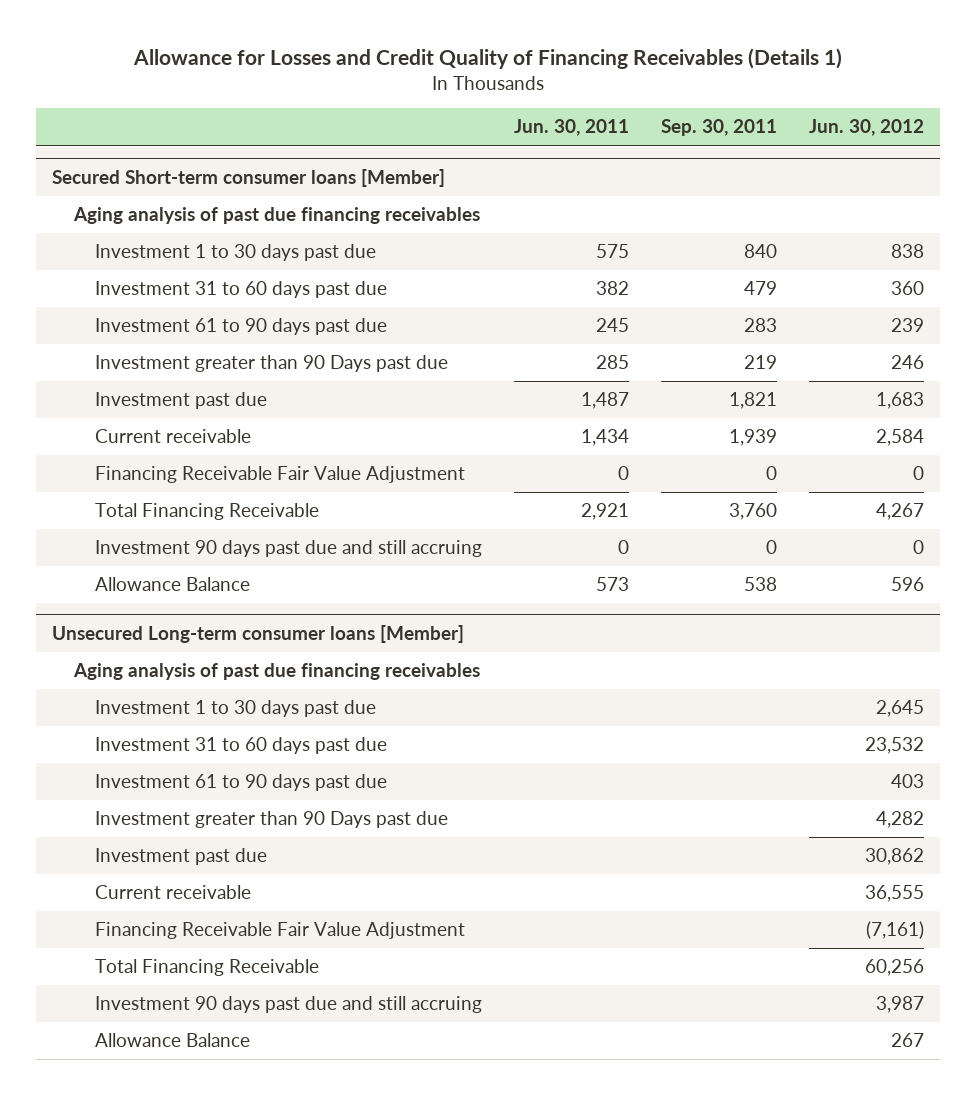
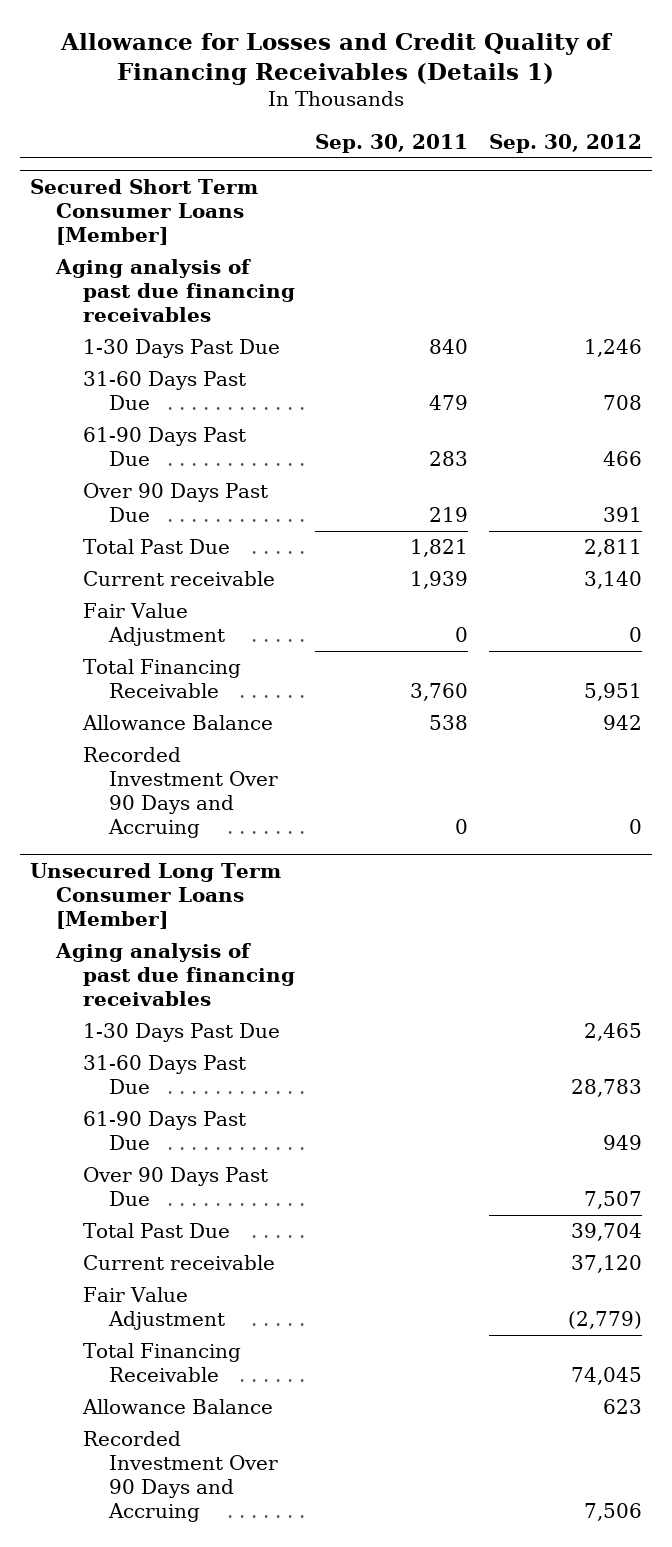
[513,119,629,137] Jun. 30, 2011 -> none
[808,119,924,137] Jun. 30, 2012 -> none
none -> [488,133,642,153] Sep. 30, 2012
[52,168,446,187] Secured Short-term consumer loans [Member] -> [30,179,259,245] Secured Short Term Consumer Loans [Member]
[94,244,376,262] Investment 1 to 30 days past due -> [82,339,280,359] 1-30 Days Past Due
[94,281,387,299] Investment 31 to 60 days past due -> [82,371,246,411] 31-60 Days Past Due
[94,318,387,336] Investment 61 to 90 days past due -> [82,427,246,467] 61-90 Days Past Due
[94,355,448,373] Investment greater than 90 Days past due -> [82,483,268,523] Over 90 Days Past Due
[94,392,267,410] Investment past due -> [82,539,230,555] Total Past Due
[94,466,465,484] Financing Receivable Fair Value Adjustment -> [82,603,226,647] Fair Value Adjustment
[94,540,482,558] Investment 90 days past due and still accruing -> none
none -> [82,747,279,838] Recorded Investment Over 90 Days and Accruing
[52,624,465,643] Unsecured Long-term consumer loans [Member] -> [30,863,282,929] Unsecured Long Term Consumer Loans [Member]
[94,700,376,718] Investment 1 to 30 days past due -> [82,1023,280,1043] 1-30 Days Past Due
[94,737,387,755] Investment 31 to 60 days past due -> [82,1055,246,1095] 31-60 Days Past Due
[94,774,387,792] Investment 61 to 90 days past due -> [82,1111,246,1151] 61-90 Days Past Due
[94,811,448,829] Investment greater than 90 Days past due -> [82,1167,268,1207] Over 90 Days Past Due
[94,848,267,866] Investment past due -> [82,1223,230,1239] Total Past Due
[94,922,465,940] Financing Receivable Fair Value Adjustment -> [82,1287,226,1331] Fair Value Adjustment
[94,996,482,1014] Investment 90 days past due and still accruing -> none
none -> [82,1431,279,1522] Recorded Investment Over 90 Days and Accruing

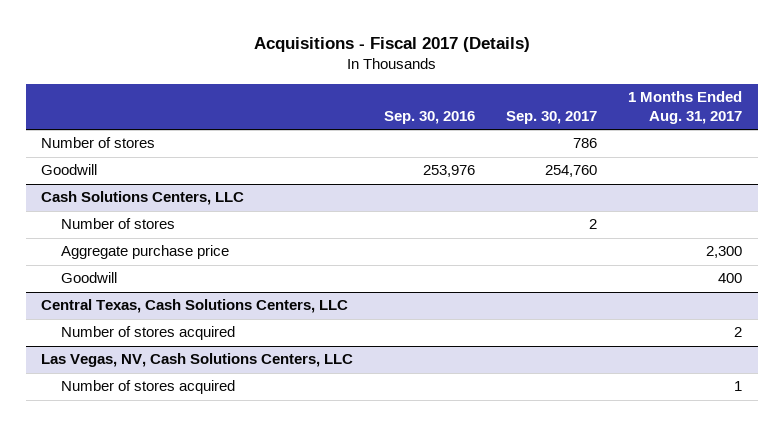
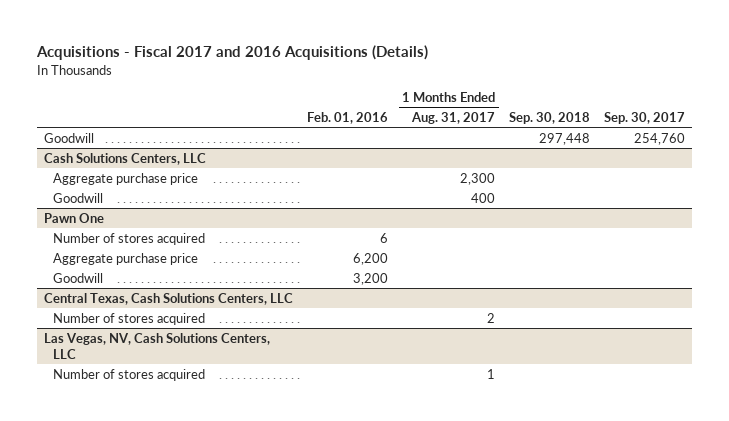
[253,36,530,52] Acquisitions - Fiscal 2017 (Details) -> [35,45,428,61] Acquisitions - Fiscal 2017 and 2016 Acquisitions (Details)
[384,111,476,125] Sep. 30, 2016 -> none
none -> [306,111,388,124] Feb. 01, 2016
none -> [509,111,591,124] Sep. 30, 2018
[41,137,156,149] Number of stores -> none
[60,218,175,230] Number of stores -> none
none -> [43,212,104,223] Pawn One
none -> [53,232,206,245] Number of stores acquired
none -> [53,252,199,265] Aggregate purchase price
none -> [53,272,104,283] Goodwill

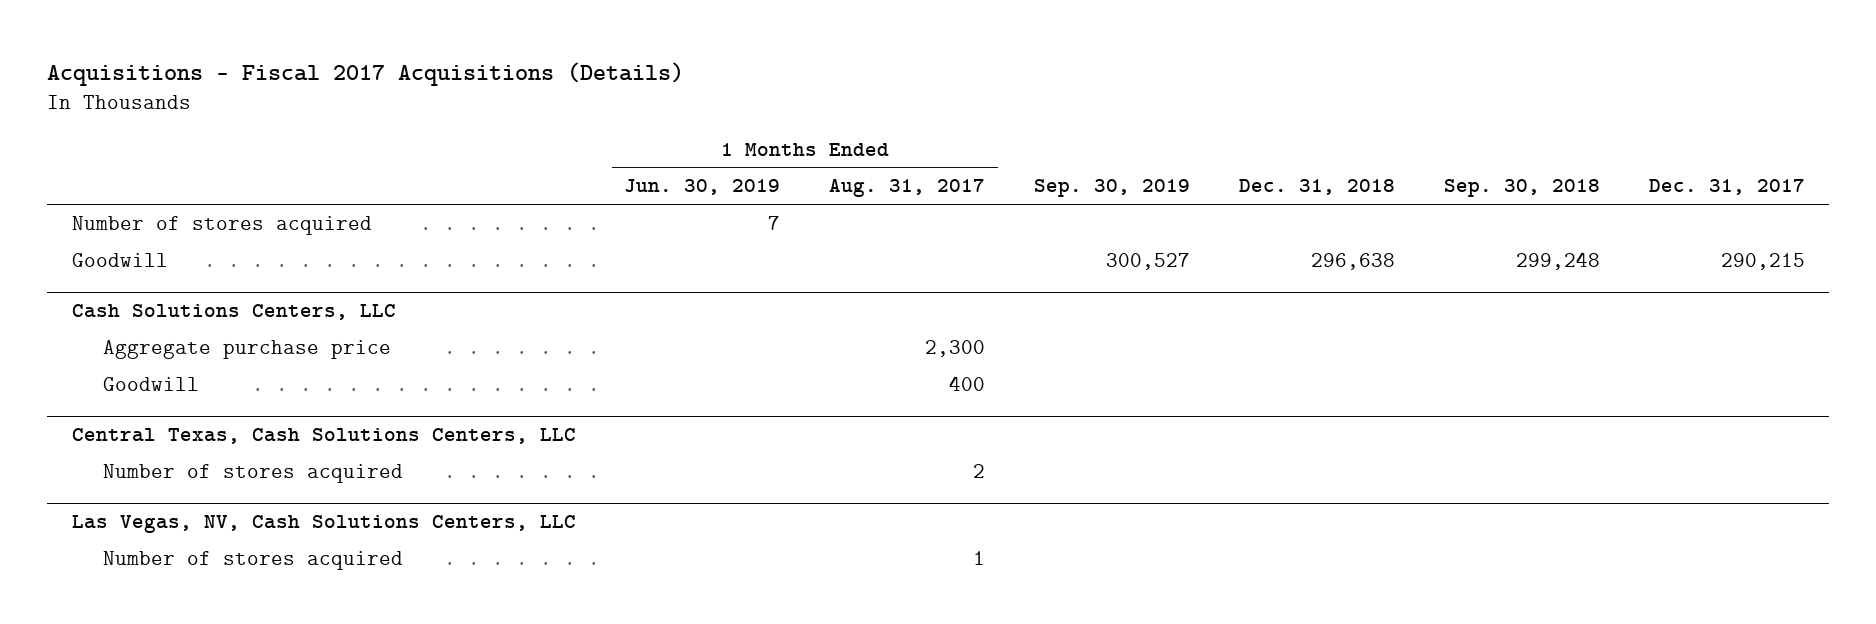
[35,45,428,61] Acquisitions - Fiscal 2017 and 2016 Acquisitions (Details) -> [47,62,685,87] Acquisitions - Fiscal 2017 Acquisitions (Details)
[306,111,388,124] Feb. 01, 2016 -> none
[604,111,686,124] Sep. 30, 2017 -> none
none -> [624,179,781,196] Jun. 30, 2019
none -> [1034,179,1191,198] Sep. 30, 2019
none -> [1239,179,1396,196] Dec. 31, 2018
none -> [1648,179,1805,196] Dec. 31, 2017
none -> [71,215,372,235] Number of stores acquired
[539,132,591,145] 297,448 -> [1516,251,1601,270] 299,248
[43,212,104,223] Pawn One -> none
[53,232,206,245] Number of stores acquired -> none
[53,252,199,265] Aggregate purchase price -> none
[53,272,104,283] Goodwill -> none

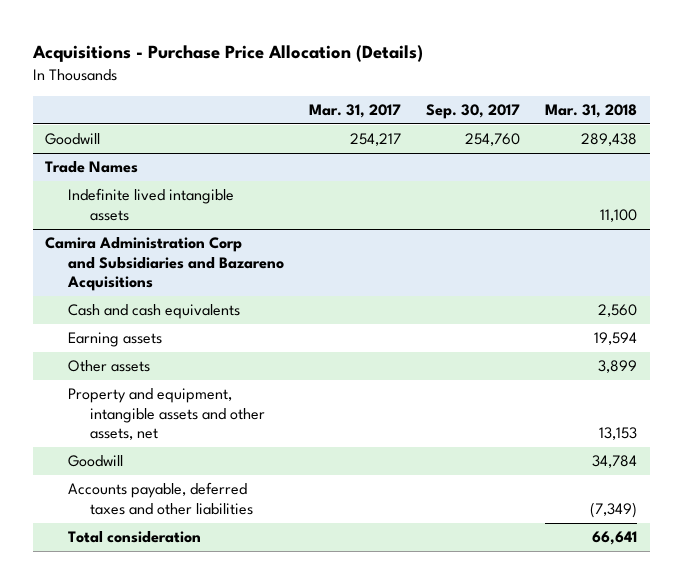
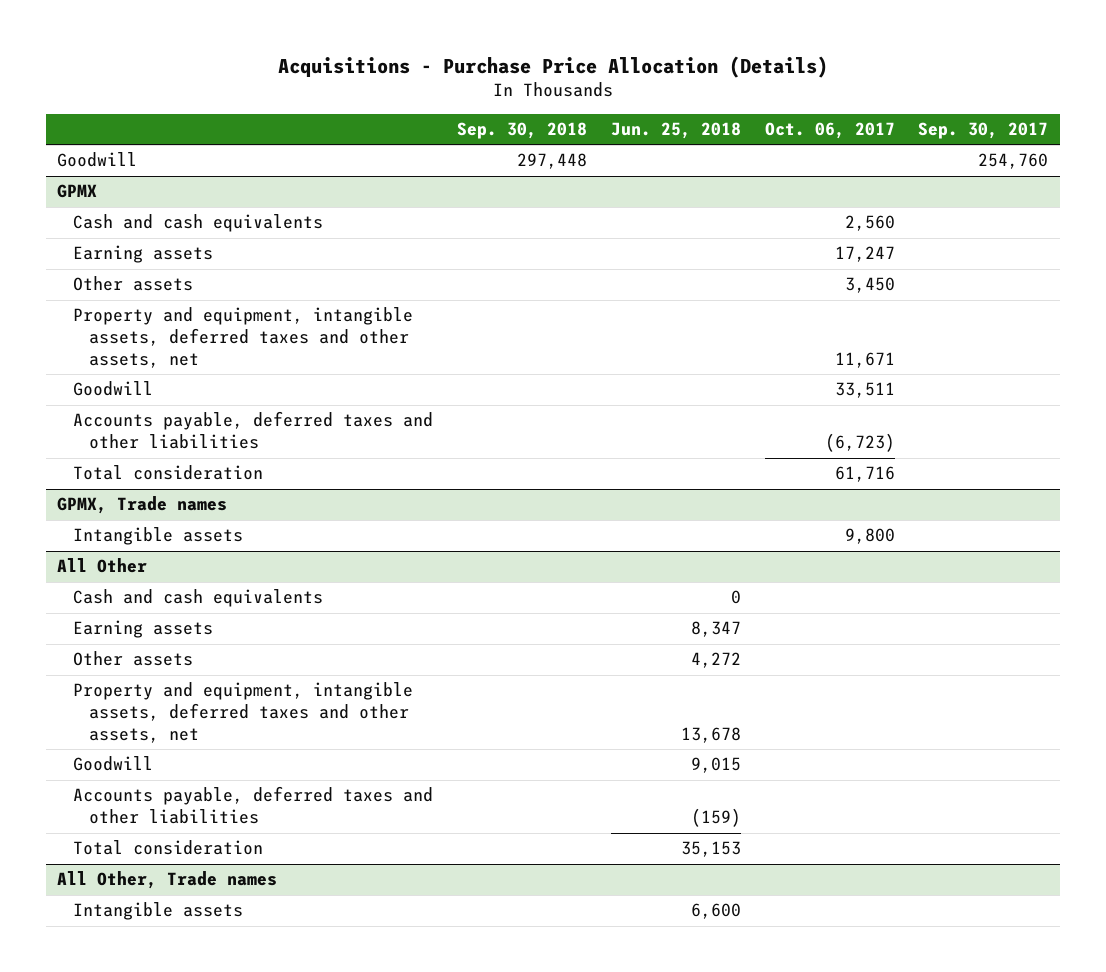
[308,104,401,119] Mar. 31, 2017 -> none
[545,104,638,119] Mar. 31, 2018 -> none
none -> [457,122,588,140] Sep. 30, 2018
none -> [610,122,741,140] Jun. 25, 2018
none -> [764,122,895,140] Oct. 06, 2017
[45,237,284,292] Camira Administration Corp and Subsidiaries and Bazareno Acquisitions -> none
[67,304,240,320] Cash and cash equivalents -> none
[67,332,162,348] Earning assets -> none
[67,360,150,373] Other assets -> none
[67,388,266,441] Property and equipment, intangible assets and other assets, net -> none
[67,455,123,468] Goodwill -> none
[67,482,254,515] Accounts payable, deferred taxes and other liabilities -> none
[67,531,201,544] Total consideration -> none
none -> [57,184,98,199] GPMX
none -> [73,214,324,233] Cash and cash equivalents
none -> [73,245,214,264] Earning assets
none -> [73,276,194,292] Other assets
none -> [73,307,414,369] Property and equipment, intangible assets, deferred taxes and other assets, net
none -> [73,381,154,397] Goodwill
none -> [73,411,434,450] Accounts payable, deferred taxes and other liabilities
none -> [73,465,264,481] Total consideration
[45,161,139,174] Trade Names -> [57,496,228,515] GPMX, Trade names
[67,188,234,221] Indefinite lived intangible assets -> [73,527,244,546] Intangible assets
none -> [57,558,148,574] All Other
none -> [73,589,324,608] Cash and cash equivalents
none -> [73,620,214,639] Earning assets
none -> [73,651,194,667] Other assets
none -> [73,682,414,744] Property and equipment, intangible assets, deferred taxes and other assets, net
none -> [73,756,154,772] Goodwill
none -> [73,786,434,825] Accounts payable, deferred taxes and other liabilities
none -> [73,840,264,856] Total consideration
none -> [57,871,278,890] All Other, Trade names
none -> [73,902,244,921] Intangible assets

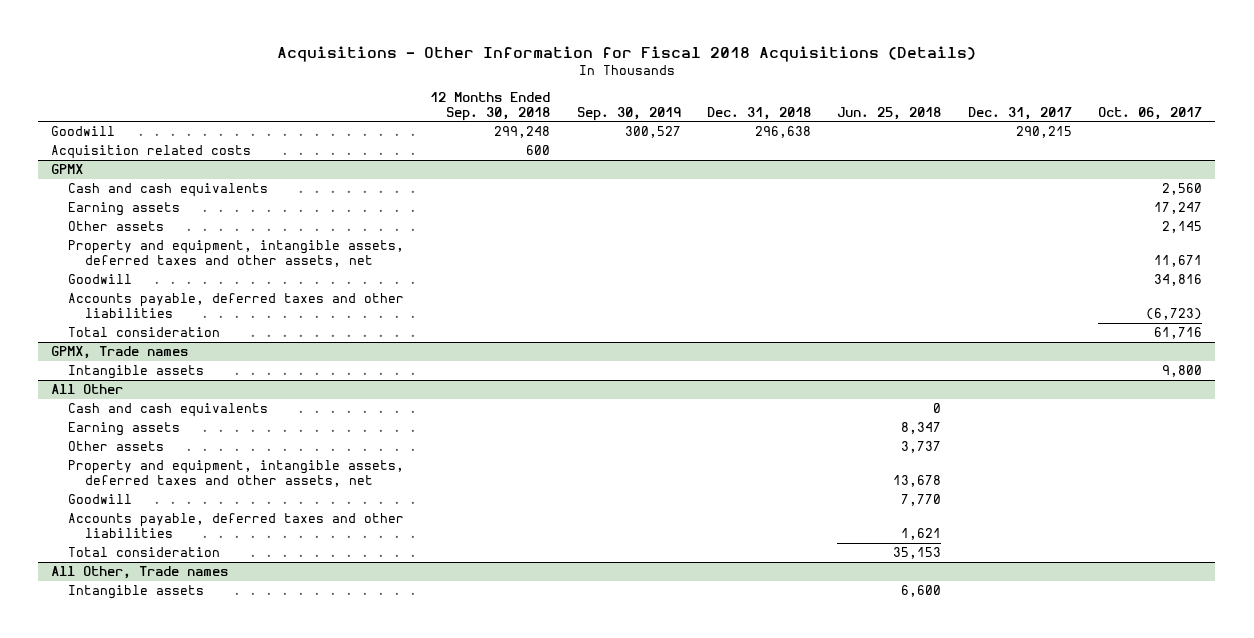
[277,55,828,78] Acquisitions - Purchase Price Allocation (Details) -> [276,45,976,62] Acquisitions - Other Information for Fiscal 2018 Acquisitions (Details)
[457,122,588,140] Sep. 30, 2018 -> none
[918,122,1049,140] Sep. 30, 2017 -> none
none -> [430,91,551,121] 12 Months Ended Sep. 30, 2018
none -> [576,106,681,121] Sep. 30, 2019
none -> [707,106,812,120] Dec. 31, 2018
none -> [967,106,1072,120] Dec. 31, 2017
none -> [51,145,252,160] Acquisition related costs
[844,277,895,294] 3,450 -> [1162,221,1203,234] 2,145
[834,382,895,399] 33,511 -> [1154,274,1203,287] 34,816
[690,652,741,669] 4,272 -> [901,441,942,454] 3,737
[690,757,741,774] 9,015 -> [901,494,942,507] 7,770
[690,808,741,828] (159) -> [901,528,942,541] 1,621

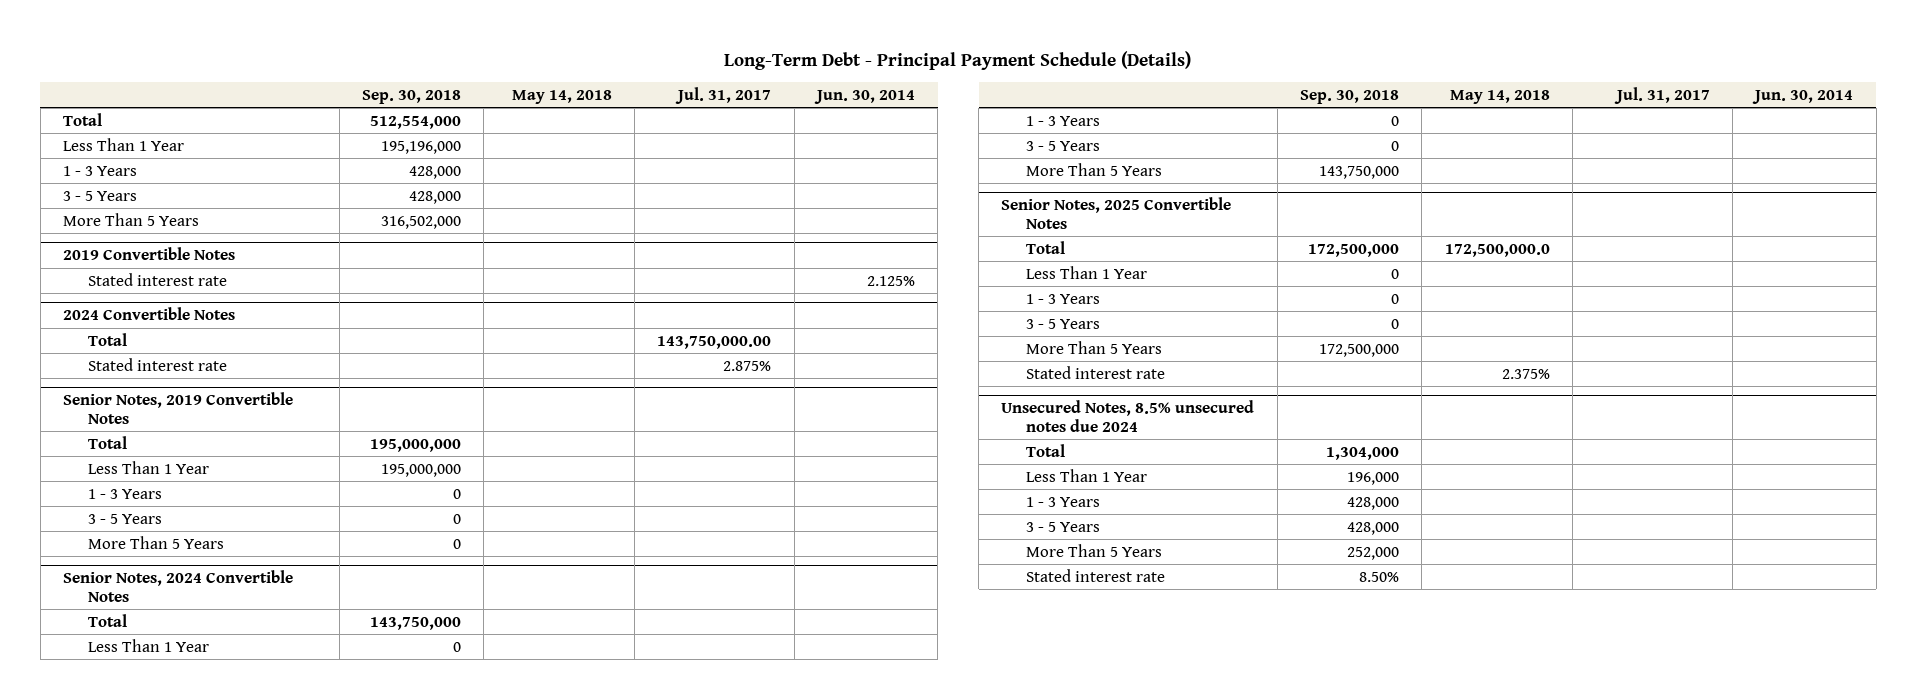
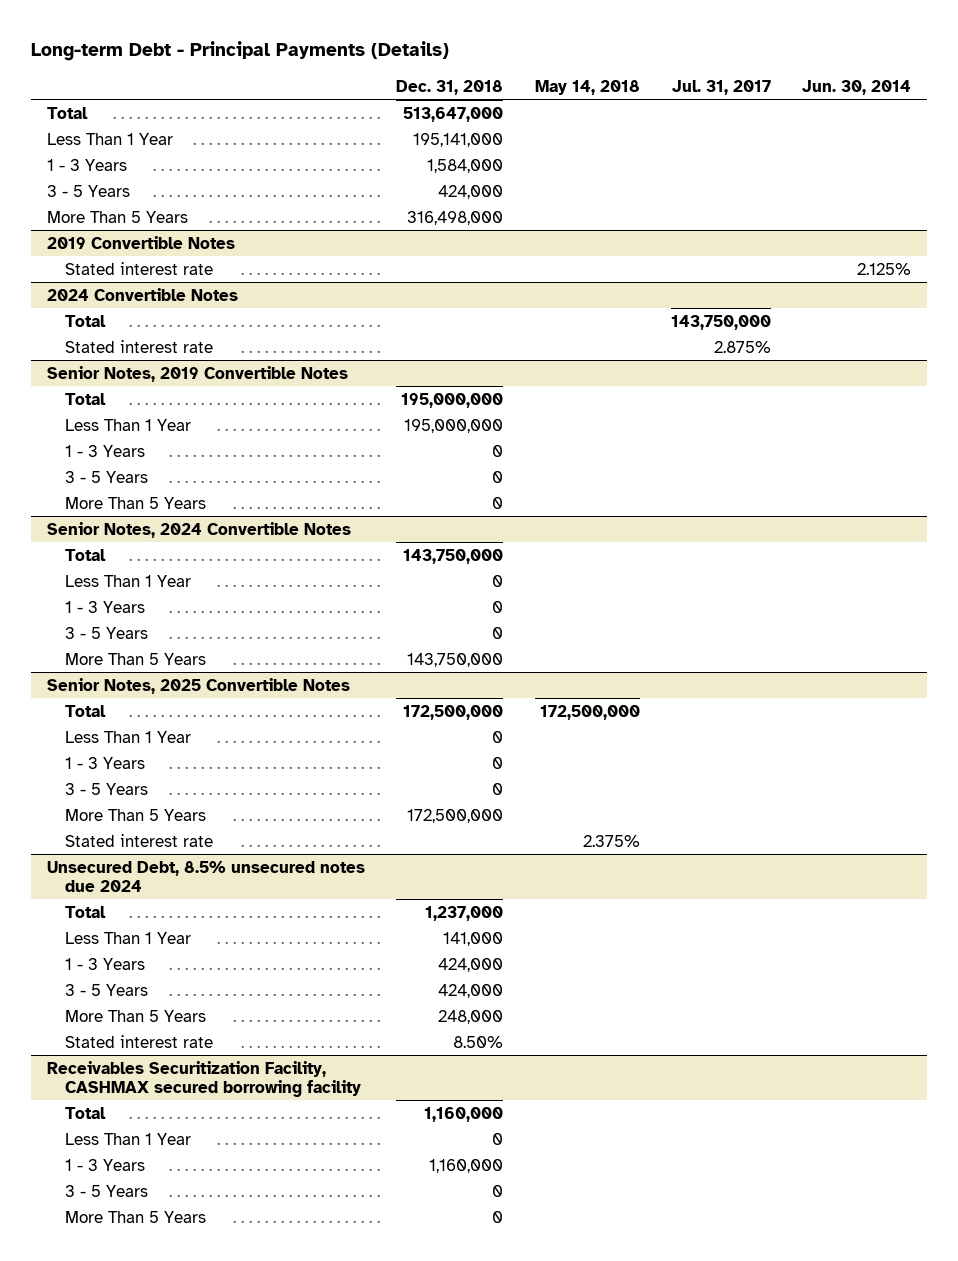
[724,50,1192,70] Long-Term Debt - Principal Payment Schedule (Details) -> [30,41,449,62] Long-term Debt - Principal Payments (Details)
[361,89,461,104] Sep. 30, 2018 -> none
none -> [396,79,504,95] Dec. 31, 2018
[657,335,772,349] 143,750,000.00 -> [670,314,771,330] 143,750,000
[1444,243,1550,257] 172,500,000.0 -> [539,704,640,720] 172,500,000
[1001,400,1255,432] Unsecured Notes, 8.5% unsecured notes due 2024 -> [46,860,365,892] Unsecured Debt, 8.5% unsecured notes due 2024
none -> [46,1060,361,1097] Receivables Securitization Facility, CASHMAX secured borrowing facility
none -> [64,1106,106,1119] Total
none -> [64,1132,191,1145] Less Than 1 Year
none -> [64,1158,145,1171] 1 - 3 Years
none -> [64,1184,148,1197] 3 - 5 Years
none -> [64,1210,206,1223] More Than 5 Years

